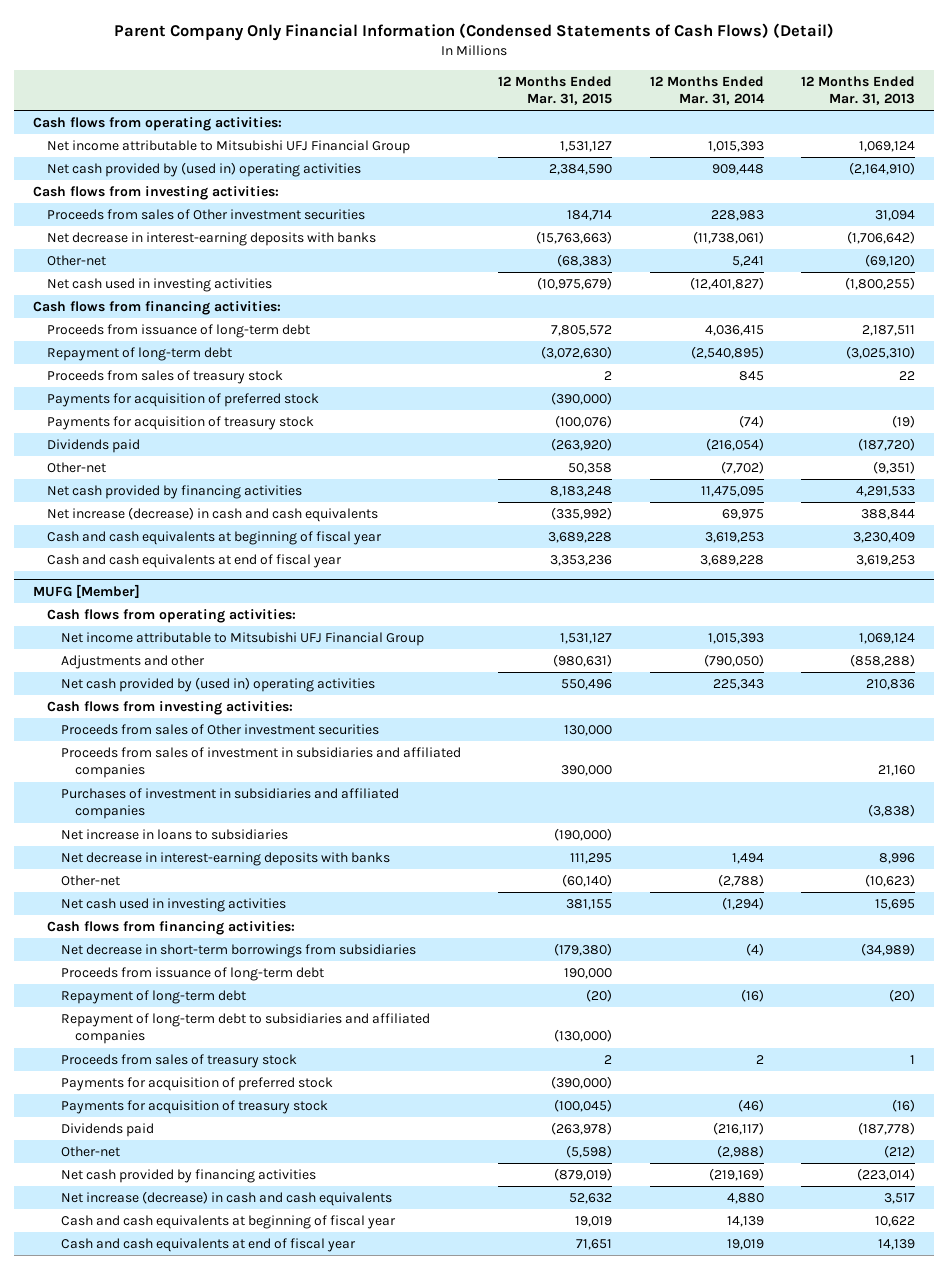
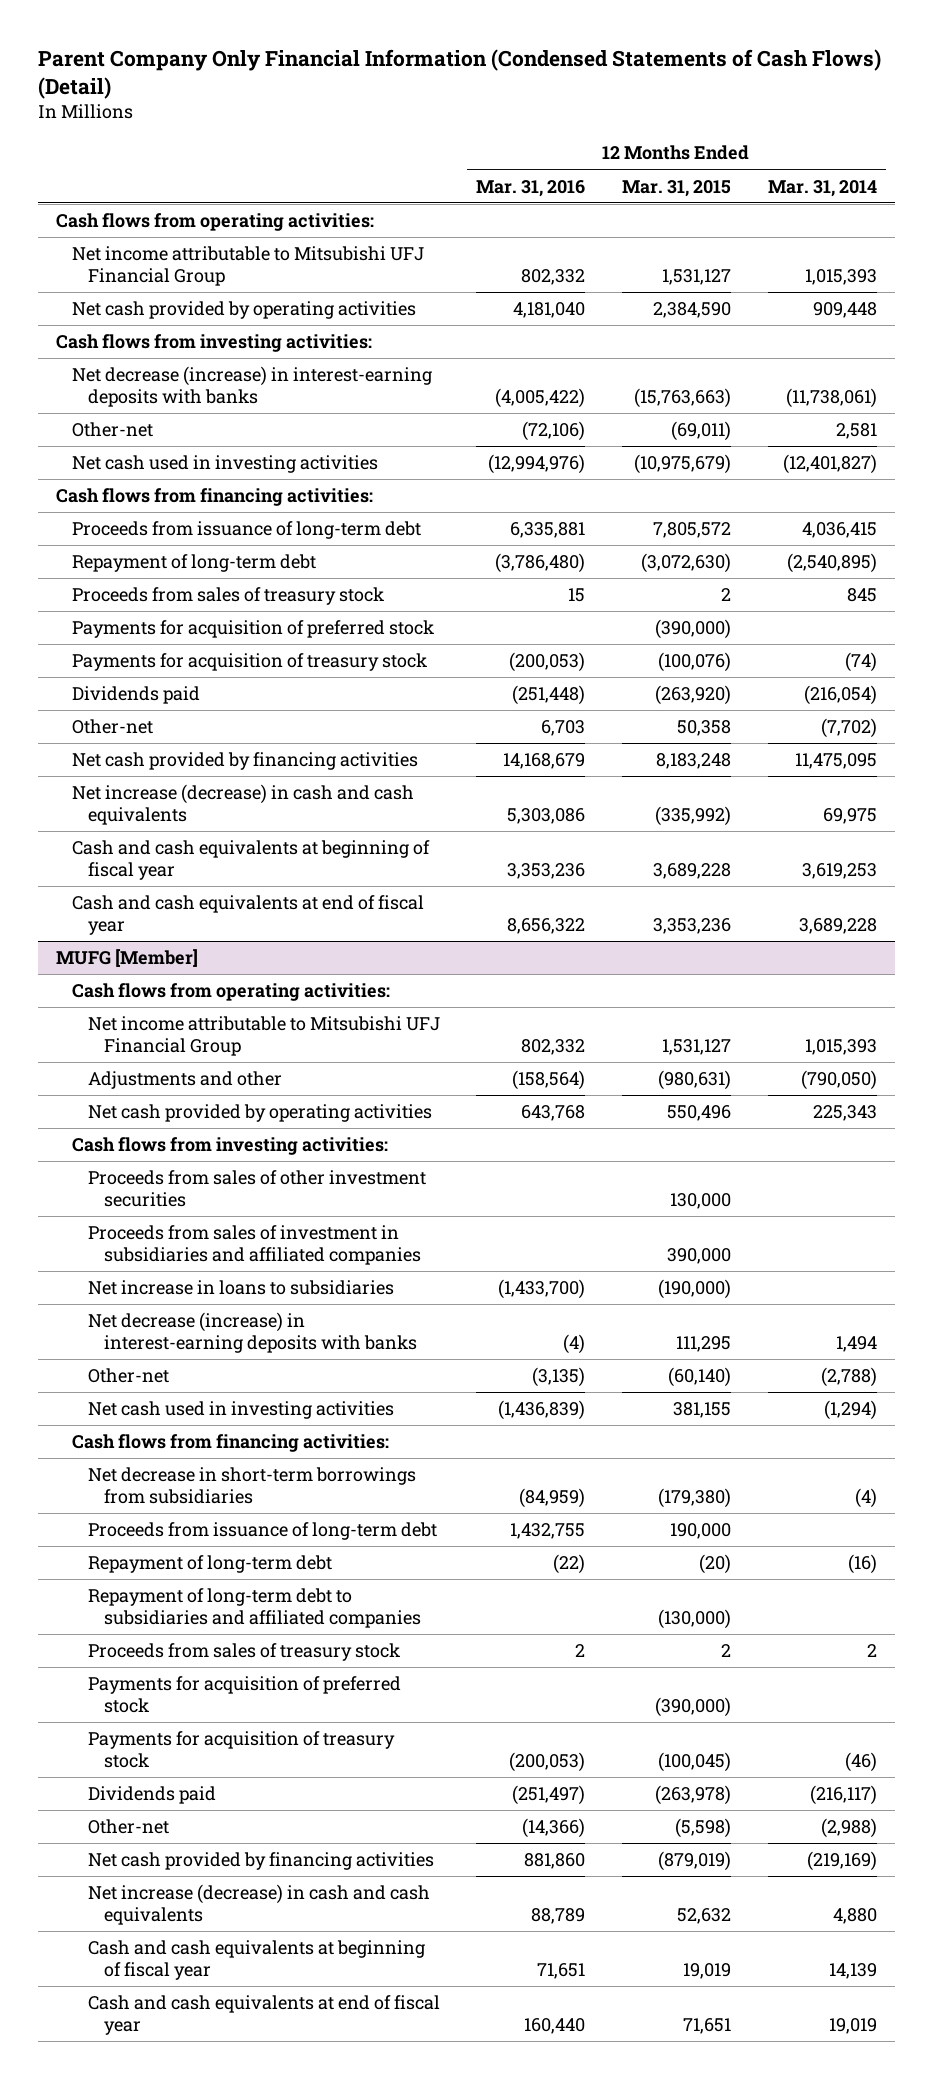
[801,75,916,105] 12 Months Ended Mar. 31, 2013 -> none
none -> [476,179,586,197] Mar. 31, 2016
[47,162,362,178] Net cash provided by (used in) operating activities -> [71,301,416,320] Net cash provided by operating activities
[47,209,366,221] Proceeds from sales of Other investment securities -> none
[47,232,377,247] Net decrease in interest-earning deposits with banks -> [71,366,432,407] Net decrease (increase) in interest-earning deposits with banks
[557,254,613,268] (68,383) -> [670,421,731,442] (69,011)
[731,256,764,268] 5,241 -> [835,423,877,440] 2,581
[60,677,375,693] Net cash provided by (used in) operating activities -> [87,1104,432,1123] Net cash provided by operating activities
[60,724,379,736] Proceeds from sales of Other investment securities -> [87,1170,426,1207] Proceeds from sales of other investment securities
[60,788,399,820] Purchases of investment in subsidiaries and affiliated companies -> none
[60,852,390,867] Net decrease in interest-earning deposits with banks -> [87,1312,417,1353] Net decrease (increase) in interest-earning deposits with banks

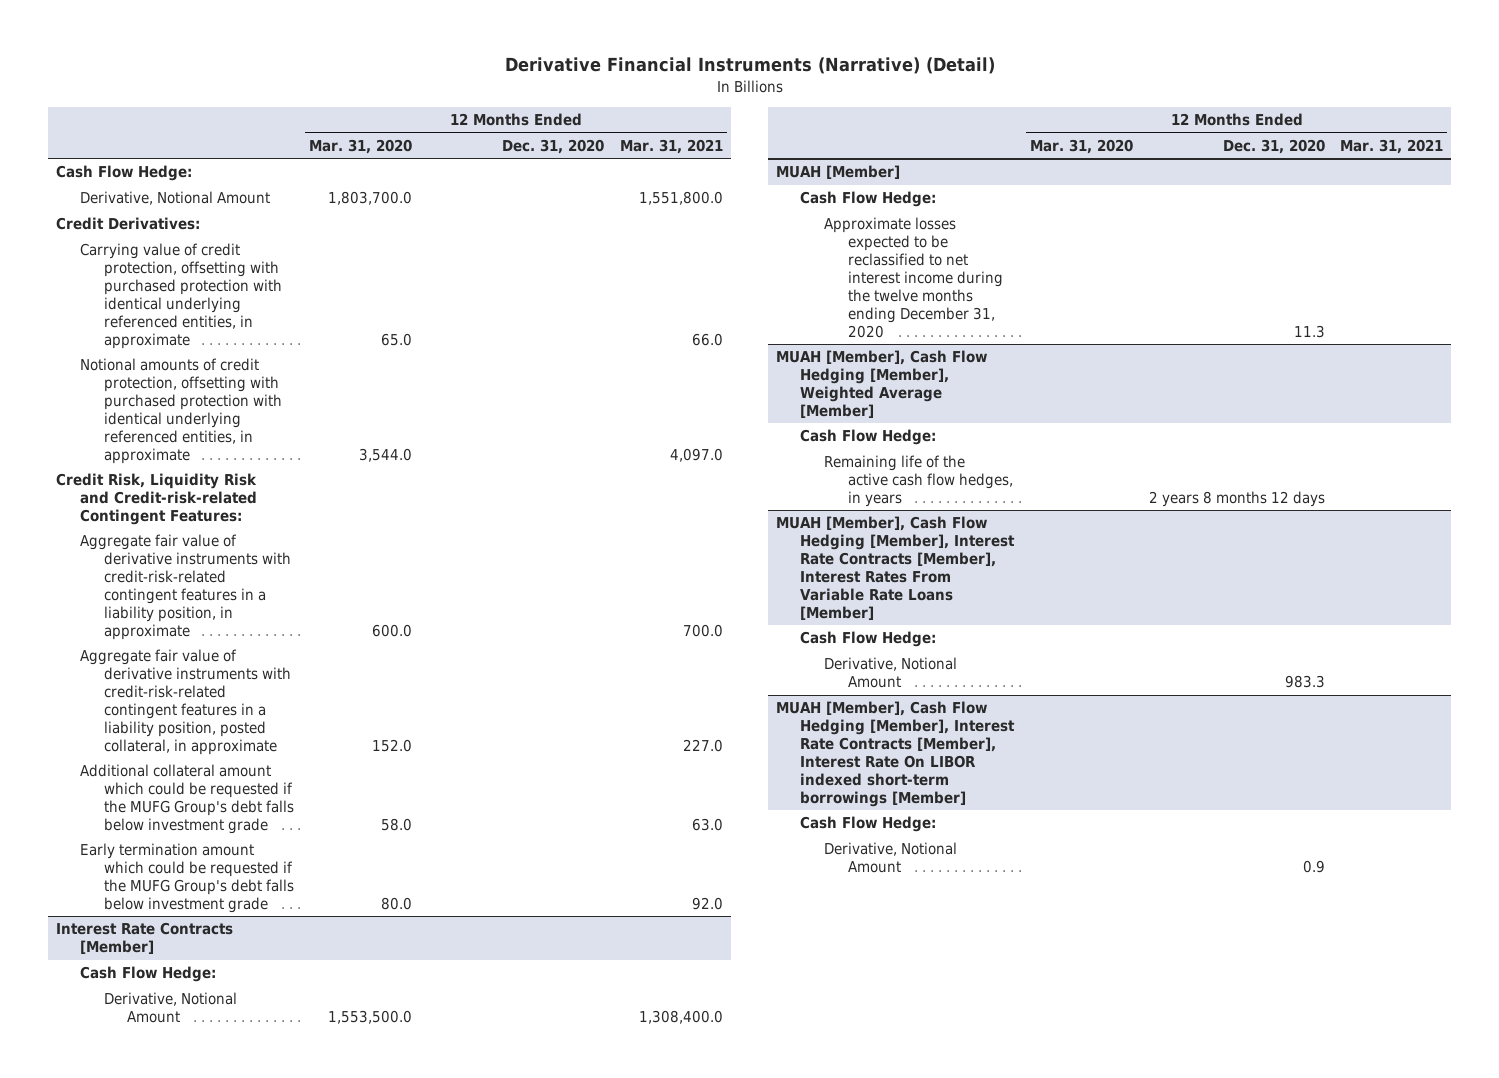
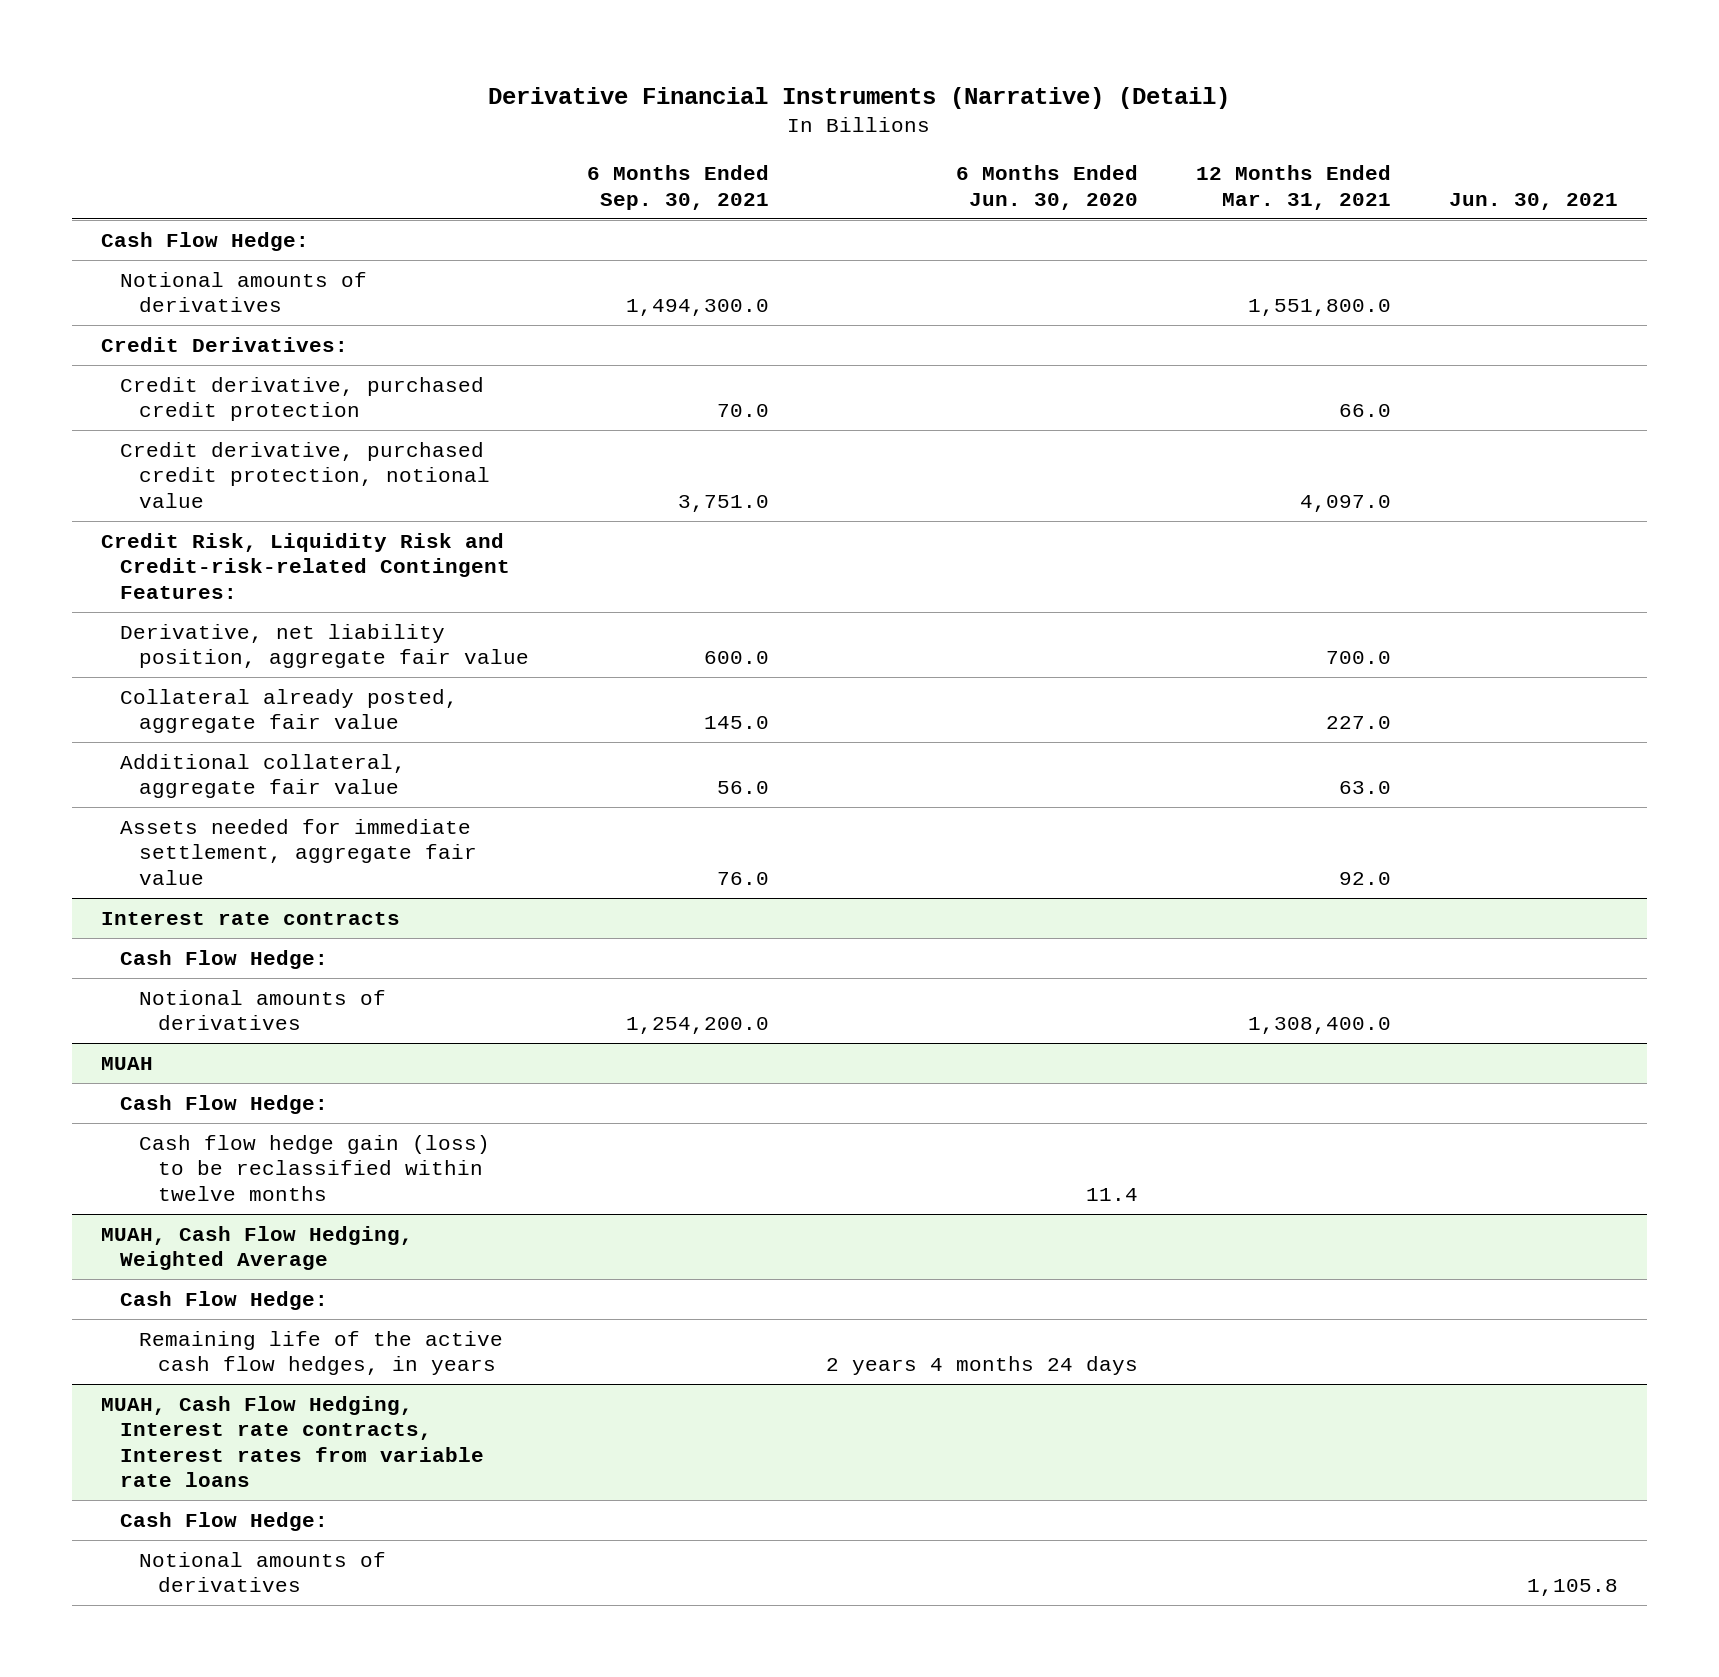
[309,138,413,154] Mar. 31, 2020 -> none
[502,138,605,154] Dec. 31, 2020 -> none
none -> [586,165,769,210] 6 Months Ended Sep. 30, 2021
none -> [956,165,1139,210] 6 Months Ended Jun. 30, 2020
none -> [1448,192,1618,210] Jun. 30, 2021
[79,191,270,206] Derivative, Notional Amount -> [119,271,367,313] Notional amounts of derivatives
[79,243,282,349] Carrying value of credit protection, offsetting with purchased protection with identical underlying referenced entities, in approximate -> [119,376,484,422] Credit derivative, purchased credit protection
[79,358,282,464] Notional amounts of credit protection, offsetting with purchased protection with identical underlying referenced entities, in approximate -> [119,441,490,508] Credit derivative, purchased credit protection, notional value
[79,534,291,640] Aggregate fair value of derivative instruments with credit-risk-related contingent features in a liability position, in approximate -> [119,623,529,669] Derivative, net liability position, aggregate fair value
[79,649,291,755] Aggregate fair value of derivative instruments with credit-risk-related contingent features in a liability position, posted collateral, in approximate -> [119,688,458,734] Collateral already posted, aggregate fair value
[79,764,294,834] Additional collateral amount which could be requested if the MUFG Group's debt falls below investment grade -> [119,753,406,799] Additional collateral, aggregate fair value
[79,843,294,913] Early termination amount which could be requested if the MUFG Group's debt falls below investment grade -> [119,818,477,885] Assets needed for immediate settlement, aggregate fair value
[55,922,233,955] Interest Rate Contracts [Member] -> [100,911,400,925] Interest rate contracts
[103,992,237,1024] Derivative, Notional Amount -> [138,989,386,1031] Notional amounts of derivatives
[776,165,901,180] MUAH [Member] -> [100,1056,153,1070] MUAH
[824,217,1003,338] Approximate losses expected to be reclassified to net interest income during the twelve months ending December 31, 2020 -> [138,1134,490,1201] Cash flow hedge gain (loss) to be reclassified within twelve months
[776,350,988,418] MUAH [Member], Cash Flow Hedging [Member], Weighted Average [Member] -> [100,1225,413,1271] MUAH, Cash Flow Hedging, Weighted Average
[800,631,937,648] Cash Flow Hedge: -> none
[824,657,958,689] Derivative, Notional Amount -> none
[776,701,1016,807] MUAH [Member], Cash Flow Hedging [Member], Interest Rate Contracts [Member], Interest Rate On LIBOR indexed short-term borrowings [Member] -> none
[776,516,1016,620] MUAH [Member], Cash Flow Hedging [Member], Interest Rate Contracts [Member], Interest Rates From Variable Rate Loans [Member] -> [100,1395,484,1488] MUAH, Cash Flow Hedging, Interest rate contracts, Interest rates from variable rate loans
[824,842,958,874] Derivative, Notional Amount -> [138,1551,386,1593] Notional amounts of derivatives

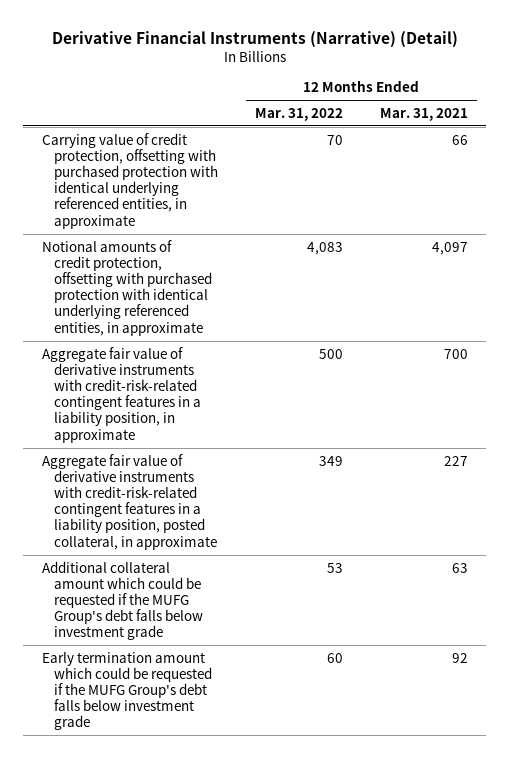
[586,165,769,210] 6 Months Ended Sep. 30, 2021 -> none
[956,165,1139,210] 6 Months Ended Jun. 30, 2020 -> none
[1448,192,1618,210] Jun. 30, 2021 -> none
none -> [254,107,343,121] Mar. 31, 2022
[100,231,309,251] Cash Flow Hedge: -> none
[119,271,367,313] Notional amounts of derivatives -> none
[100,336,348,352] Credit Derivatives: -> none
[100,532,510,599] Credit Risk, Liquidity Risk and Credit-risk-related Contingent Features: -> none
[119,753,406,799] Additional collateral, aggregate fair value -> none
[119,818,477,885] Assets needed for immediate settlement, aggregate fair value -> none
[100,911,400,925] Interest rate contracts -> none
[119,949,328,969] Cash Flow Hedge: -> none
[138,989,386,1031] Notional amounts of derivatives -> none
[100,1056,153,1070] MUAH -> none
[119,1094,328,1114] Cash Flow Hedge: -> none
[138,1134,490,1201] Cash flow hedge gain (loss) to be reclassified within twelve months -> none
[100,1225,413,1271] MUAH, Cash Flow Hedging, Weighted Average -> none
[119,1290,328,1310] Cash Flow Hedge: -> none
[138,1330,503,1376] Remaining life of the active cash flow hedges, in years -> none
[100,1395,484,1488] MUAH, Cash Flow Hedging, Interest rate contracts, Interest rates from variable rate loans -> none
[119,1511,328,1531] Cash Flow Hedge: -> none
[138,1551,386,1593] Notional amounts of derivatives -> none
[119,376,484,422] Credit derivative, purchased credit protection -> [41,132,219,229] Carrying value of credit protection, offsetting with purchased protection with identical underlying referenced entities, in approximate
[1339,404,1392,418] 66.0 -> [451,134,468,145] 66
[119,441,490,508] Credit derivative, purchased credit protection, notional value -> [41,239,213,336] Notional amounts of credit protection, offsetting with purchased protection with identical underlying referenced entities, in approximate
[1300,494,1392,512] 4,097.0 -> [431,241,468,255] 4,097
[119,623,529,669] Derivative, net liability position, aggregate fair value -> [41,346,202,443] Aggregate fair value of derivative instruments with credit-risk-related contingent features in a liability position, in approximate
[1326,651,1392,665] 700.0 -> [443,348,468,359] 700
[119,688,458,734] Collateral already posted, aggregate fair value -> [41,453,218,550] Aggregate fair value of derivative instruments with credit-risk-related contingent features in a liability position, posted collateral, in approximate
[1326,716,1392,730] 227.0 -> [443,455,468,466] 227
none -> [41,560,204,641] Additional collateral amount which could be requested if the MUFG Group's debt falls below investment grade
none -> [41,651,213,731] Early termination amount which could be requested if the MUFG Group's debt falls below investment grade

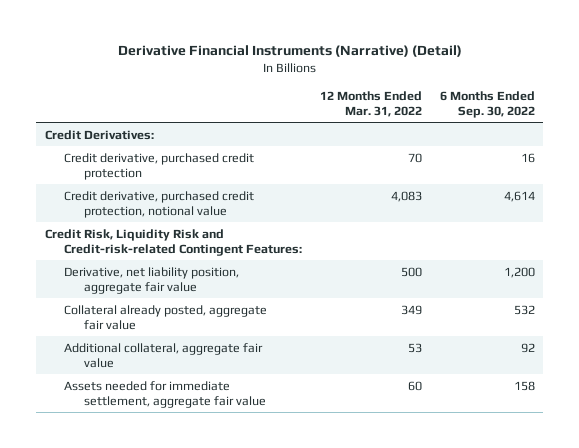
[379,107,468,121] Mar. 31, 2021 -> none
none -> [439,90,535,118] 6 Months Ended Sep. 30, 2022
none -> [44,129,154,140] Credit Derivatives:
[41,132,219,229] Carrying value of credit protection, offsetting with purchased protection with identical underlying referenced entities, in approximate -> [64,152,255,180] Credit derivative, purchased credit protection
[41,239,213,336] Notional amounts of credit protection, offsetting with purchased protection with identical underlying referenced entities, in approximate -> [64,190,255,218] Credit derivative, purchased credit protection, notional value
none -> [44,228,303,256] Credit Risk, Liquidity Risk and Credit-risk-related Contingent Features:
[41,346,202,443] Aggregate fair value of derivative instruments with credit-risk-related contingent features in a liability position, in approximate -> [64,266,240,294] Derivative, net liability position, aggregate fair value
[41,453,218,550] Aggregate fair value of derivative instruments with credit-risk-related contingent features in a liability position, posted collateral, in approximate -> [64,304,268,330] Collateral already posted, aggregate fair value
[41,560,204,641] Additional collateral amount which could be requested if the MUFG Group's debt falls below investment grade -> [64,342,264,368] Additional collateral, aggregate fair value
[41,651,213,731] Early termination amount which could be requested if the MUFG Group's debt falls below investment grade -> [64,380,266,408] Assets needed for immediate settlement, aggregate fair value

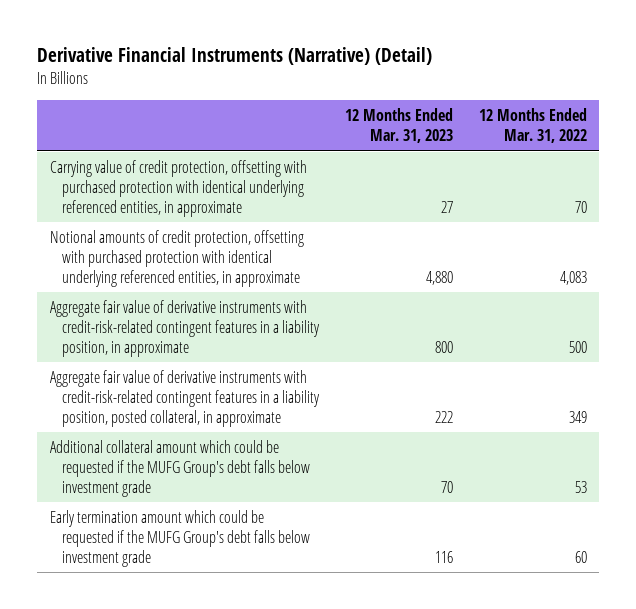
[439,90,535,118] 6 Months Ended Sep. 30, 2022 -> none
none -> [345,108,454,144] 12 Months Ended Mar. 31, 2023
[44,129,154,140] Credit Derivatives: -> none
[44,228,303,256] Credit Risk, Liquidity Risk and Credit-risk-related Contingent Features: -> none
[64,152,255,180] Credit derivative, purchased credit protection -> [49,160,307,217] Carrying value of credit protection, offsetting with purchased protection with identical underlying referenced entities, in approximate
[64,190,255,218] Credit derivative, purchased credit protection, notional value -> [49,230,304,287] Notional amounts of credit protection, offsetting with purchased protection with identical underlying referenced entities, in approximate
[64,266,240,294] Derivative, net liability position, aggregate fair value -> [49,300,321,357] Aggregate fair value of derivative instruments with credit-risk-related contingent features in a liability position, in approximate
[64,304,268,330] Collateral already posted, aggregate fair value -> [49,370,321,427] Aggregate fair value of derivative instruments with credit-risk-related contingent features in a liability position, posted collateral, in approximate
[64,342,264,368] Additional collateral, aggregate fair value -> [49,440,311,497] Additional collateral amount which could be requested if the MUFG Group's debt falls below investment grade
[64,380,266,408] Assets needed for immediate settlement, aggregate fair value -> [49,510,311,567] Early termination amount which could be requested if the MUFG Group's debt falls below investment grade

